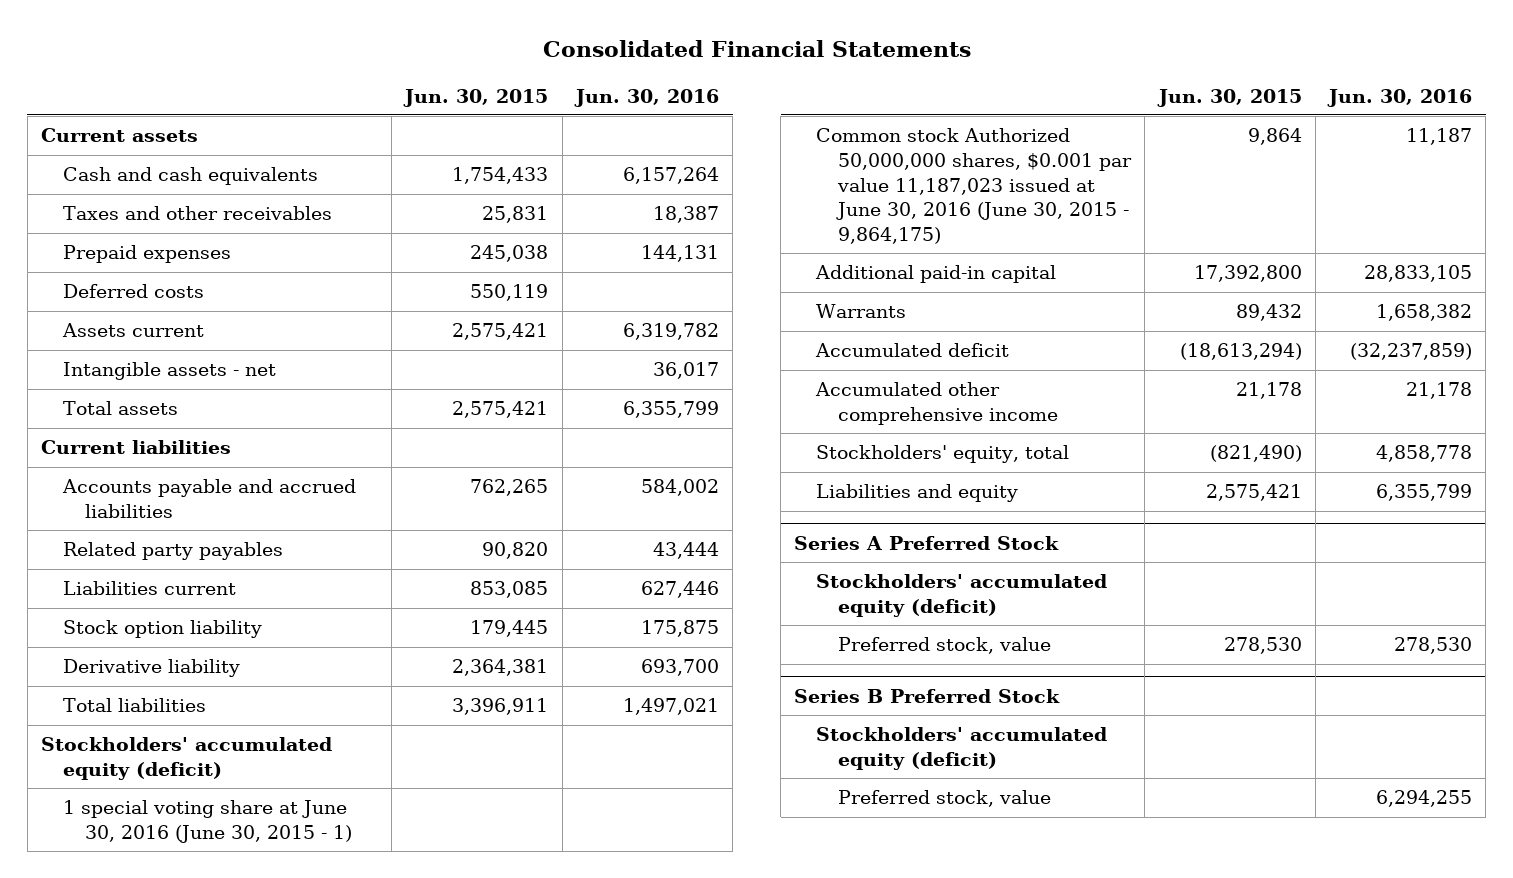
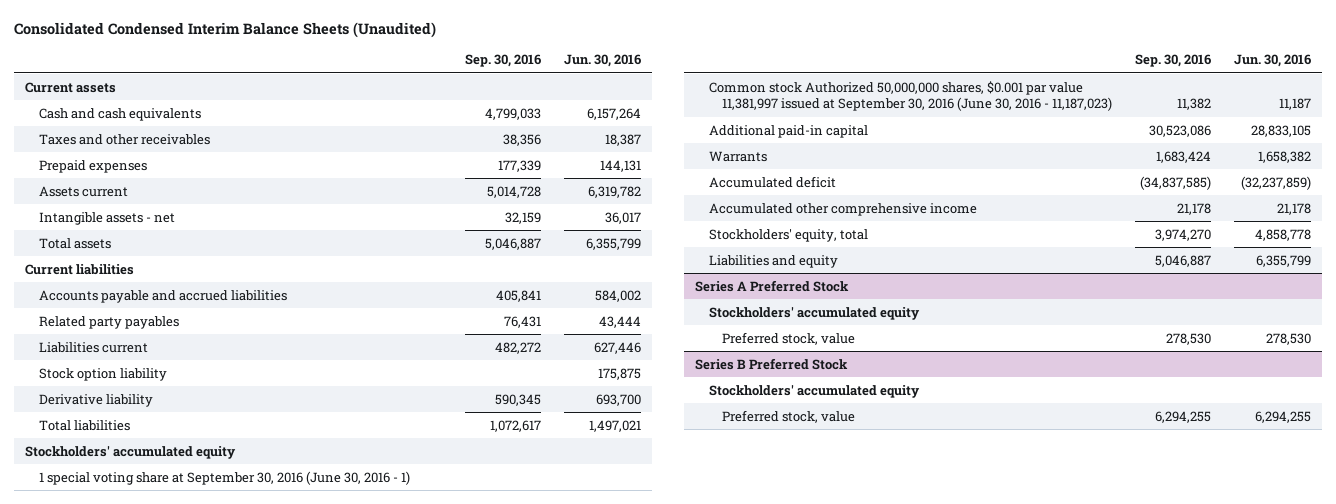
[542,40,971,58] Consolidated Financial Statements -> [13,21,436,38] Consolidated Condensed Interim Balance Sheets (Unaudited)
[403,88,549,107] Jun. 30, 2015 -> none
none -> [464,54,541,68] Sep. 30, 2016
[63,284,205,299] Deferred costs -> none
[41,737,333,780] Stockholders' accumulated equity (deficit) -> [25,445,237,459] Stockholders' accumulated equity
[63,800,353,843] 1 special voting share at June 30, 2016 (June 30, 2015 - 1) -> [38,470,410,485] 1 special voting share at September 30, 2016 (June 30, 2016 - 1)
[816,128,1133,244] Common stock Authorized 50,000,000 shares, $0.001 par value 11,187,023 issued at June 30, 2016 (June 30, 2015 - 9,864,175) -> [708,80,1113,112] Common stock Authorized 50,000,000 shares, $0.001 par value 11,381,997 issued at September 30, 2016 (June 30, 2016 - 11,187,023)
[816,574,1108,617] Stockholders' accumulated equity (deficit) -> [708,306,920,320] Stockholders' accumulated equity
[816,727,1108,770] Stockholders' accumulated equity (deficit) -> [708,384,920,398] Stockholders' accumulated equity

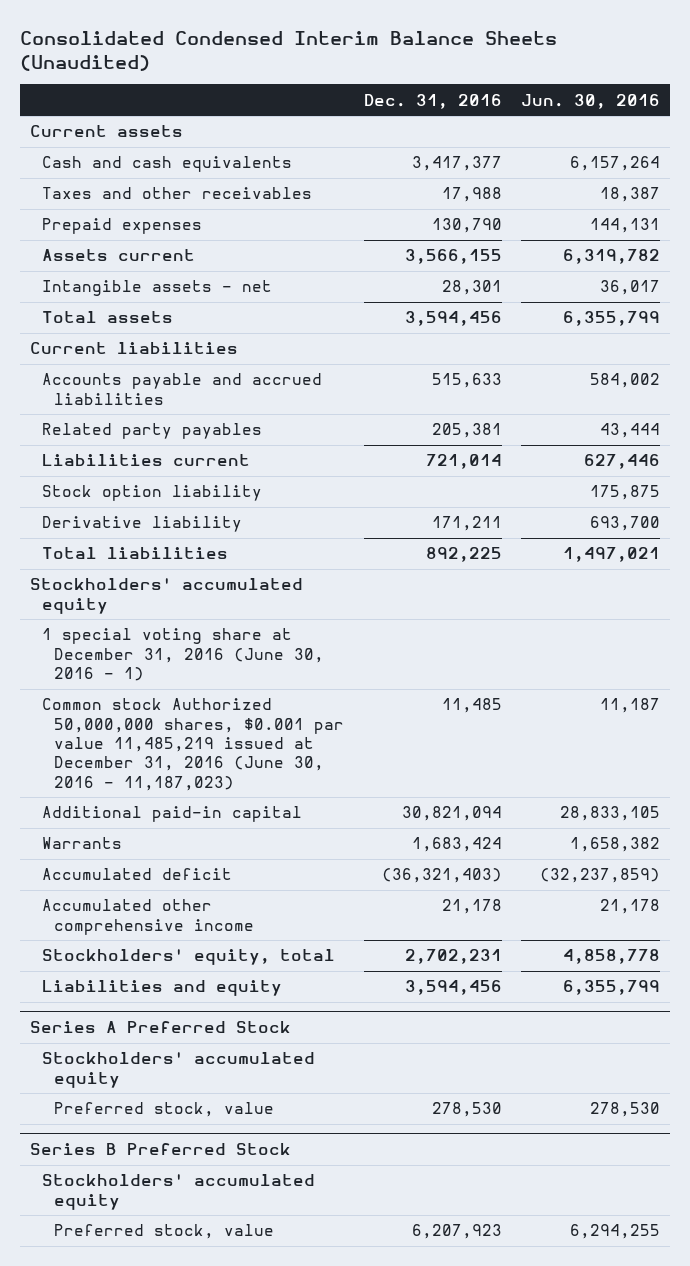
[464,54,541,68] Sep. 30, 2016 -> none
none -> [363,93,502,109] Dec. 31, 2016
[38,470,410,485] 1 special voting share at September 30, 2016 (June 30, 2016 - 1) -> [42,628,325,682] 1 special voting share at December 31, 2016 (June 30, 2016 - 1)
[708,80,1113,112] Common stock Authorized 50,000,000 shares, $0.001 par value 11,381,997 issued at September 30, 2016 (June 30, 2016 - 11,187,023) -> [42,698,345,791] Common stock Authorized 50,000,000 shares, $0.001 par value 11,485,219 issued at December 31, 2016 (June 30, 2016 - 11,187,023)

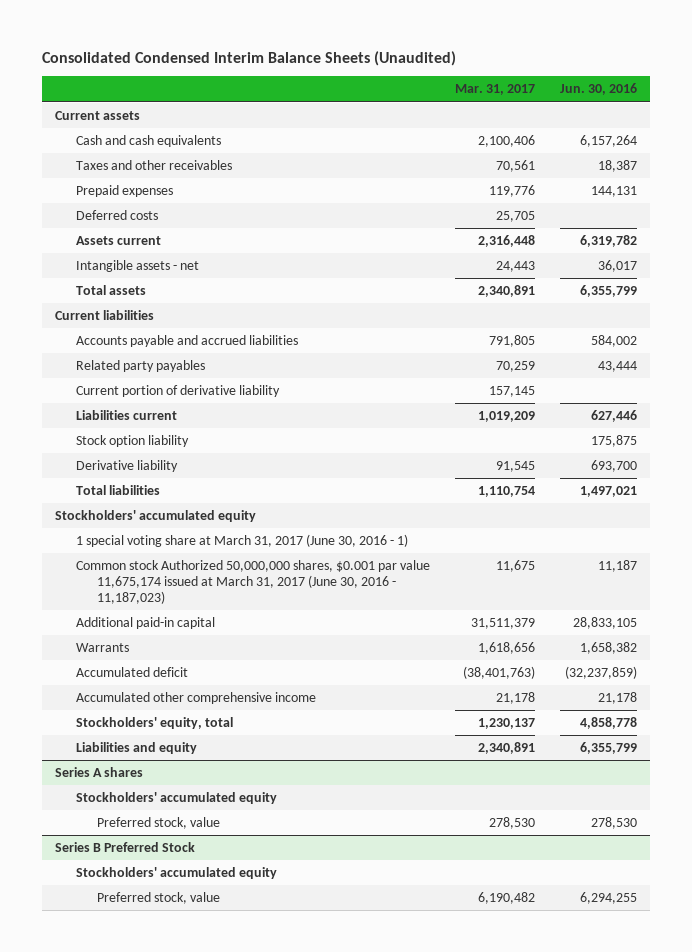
[363,93,502,109] Dec. 31, 2016 -> none
none -> [455,84,536,96] Mar. 31, 2017
none -> [75,209,158,220] Deferred costs
none -> [75,384,280,397] Current portion of derivative liability
[42,628,325,682] 1 special voting share at December 31, 2016 (June 30, 2016 - 1) -> [75,533,408,547] 1 special voting share at March 31, 2017 (June 30, 2016 - 1)
[42,698,345,791] Common stock Authorized 50,000,000 shares, $0.001 par value 11,485,219 issued at December 31, 2016 (June 30, 2016 - 11,187,023) -> [75,559,430,604] Common stock Authorized 50,000,000 shares, $0.001 par value 11,675,174 issued at March 31, 2017 (June 30, 2016 - 11,187,023)
[29,1021,291,1034] Series A Preferred Stock -> [54,766,143,777] Series A shares

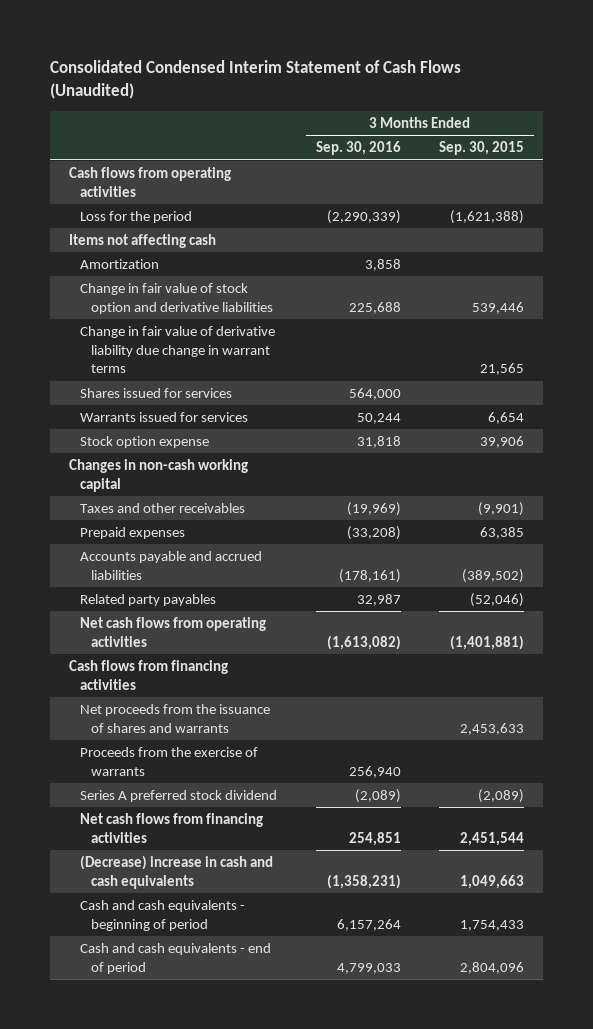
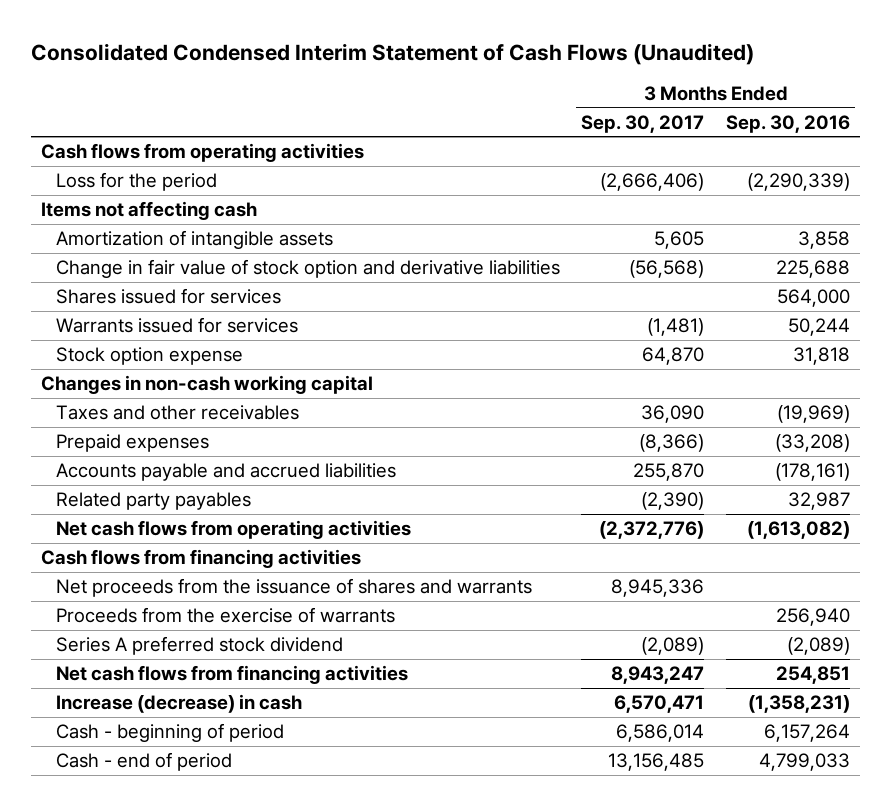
[438,141,524,156] Sep. 30, 2015 -> none
none -> [581,114,705,133] Sep. 30, 2017
[80,258,160,269] Amortization -> [56,230,334,250] Amortization of intangible assets
[80,325,276,374] Change in fair value of derivative liability due change in warrant terms -> none
[80,854,274,889] (Decrease) increase in cash and cash equivalents -> [56,694,303,714] Increase (decrease) in cash
[80,899,246,931] Cash and cash equivalents - beginning of period -> [56,723,285,743] Cash - beginning of period
[80,942,272,974] Cash and cash equivalents - end of period -> [56,752,233,772] Cash - end of period

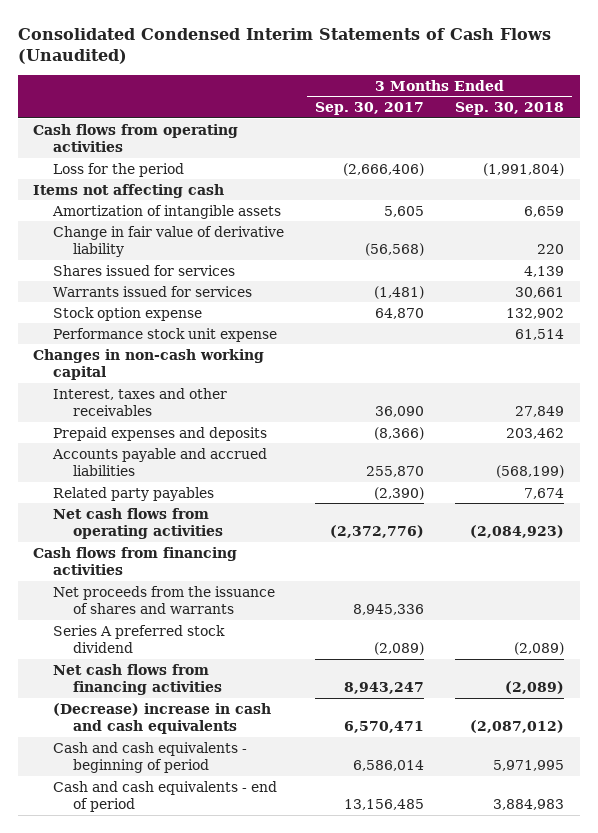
[30,42,754,65] Consolidated Condensed Interim Statement of Cash Flows (Unaudited) -> [17,27,551,65] Consolidated Condensed Interim Statements of Cash Flows (Unaudited)
[725,114,850,133] Sep. 30, 2016 -> none
none -> [455,102,565,116] Sep. 30, 2018
[56,259,561,279] Change in fair value of stock option and derivative liabilities -> [53,225,285,258] Change in fair value of derivative liability
none -> [53,327,278,342] Performance stock unit expense
[56,405,300,421] Taxes and other receivables -> [53,387,228,417] Interest, taxes and other receivables
[56,434,210,453] Prepaid expenses -> [53,426,268,441] Prepaid expenses and deposits
[56,607,396,624] Proceeds from the exercise of warrants -> none
[56,694,303,714] Increase (decrease) in cash -> [53,702,272,735] (Decrease) increase in cash and cash equivalents
[56,723,285,743] Cash - beginning of period -> [53,741,248,774] Cash and cash equivalents - beginning of period
[56,752,233,772] Cash - end of period -> [53,780,278,813] Cash and cash equivalents - end of period

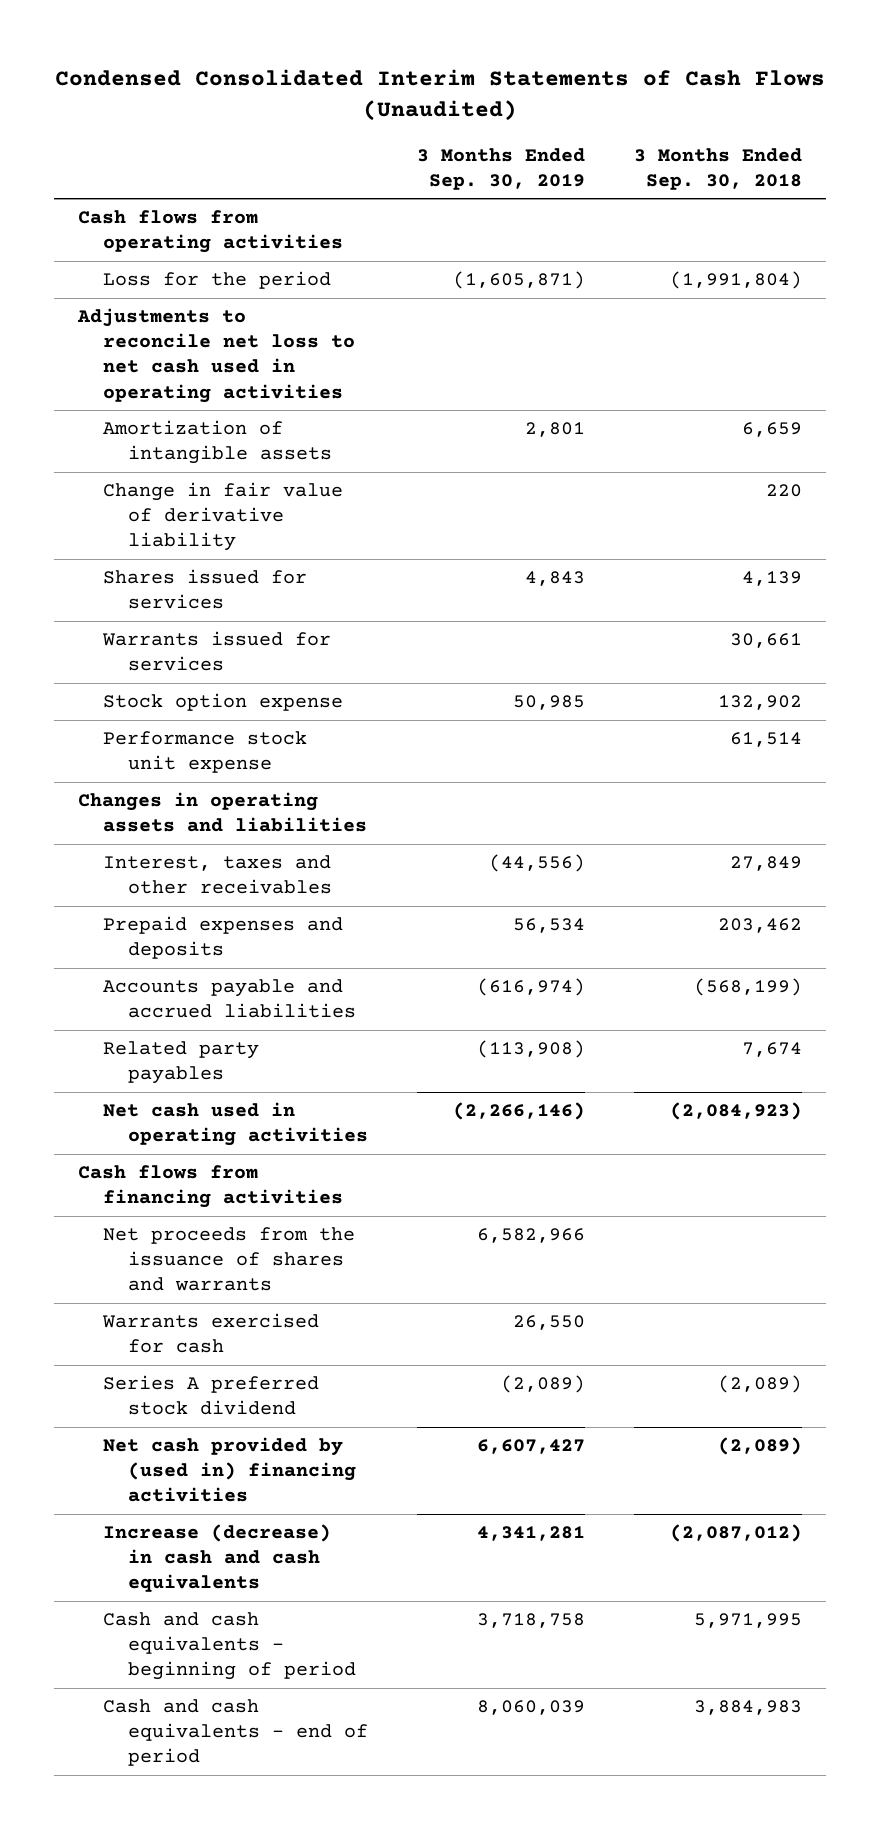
[17,27,551,65] Consolidated Condensed Interim Statements of Cash Flows (Unaudited) -> [55,68,826,122] Condensed Consolidated Interim Statements of Cash Flows (Unaudited)
[315,102,425,116] Sep. 30, 2017 -> none
none -> [417,147,586,190] 3 Months Ended Sep. 30, 2019
[33,183,225,198] Items not affecting cash -> [77,308,356,403] Adjustments to reconcile net loss to net cash used in operating activities
[33,348,265,381] Changes in non-cash working capital -> [78,792,368,833] Changes in operating assets and liabilities
[53,507,223,540] Net cash flows from operating activities -> [103,1102,369,1147] Net cash used in operating activities
none -> [102,1313,320,1354] Warrants exercised for cash
[53,663,222,696] Net cash flows from financing activities -> [103,1437,357,1503] Net cash provided by (used in) financing activities
[53,702,272,735] (Decrease) increase in cash and cash equivalents -> [103,1524,332,1593] Increase (decrease) in cash and cash equivalents

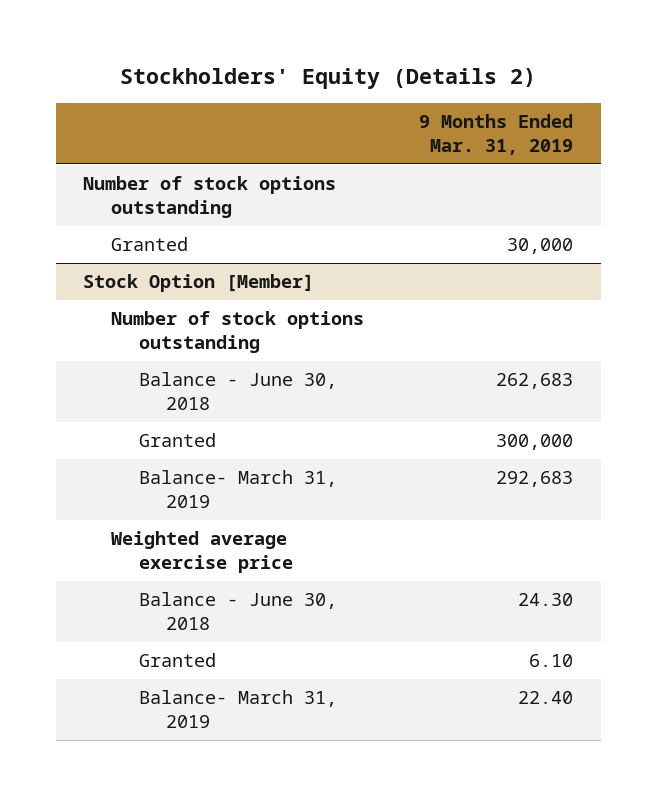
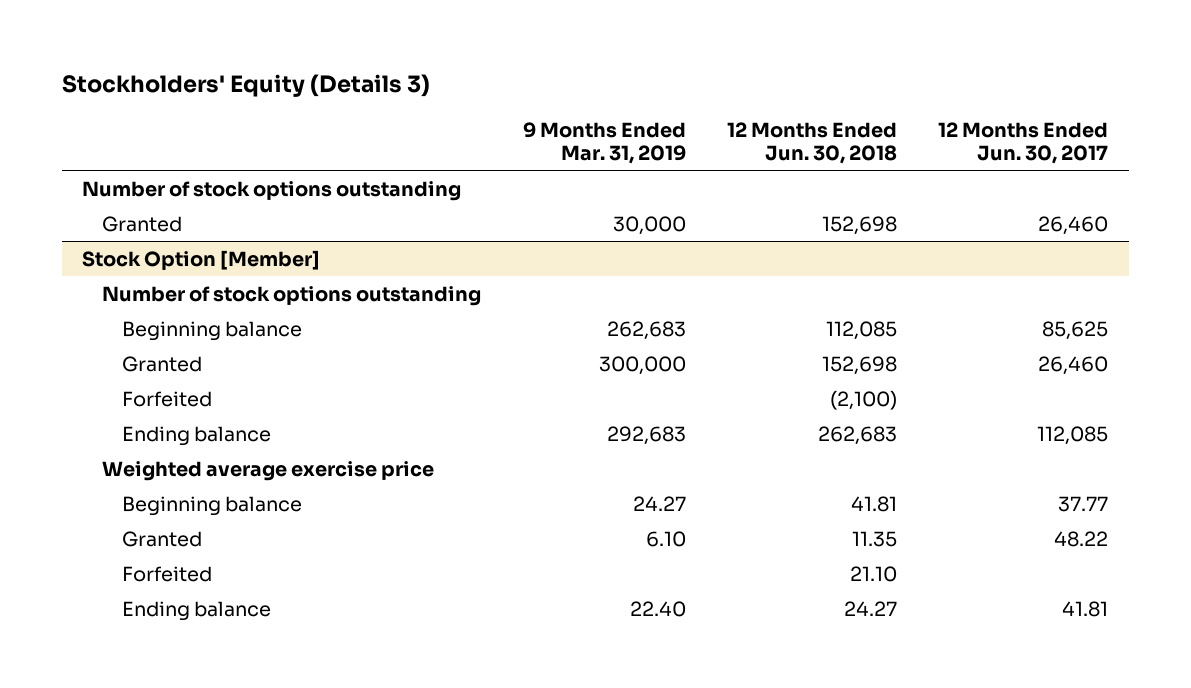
[120,68,537,90] Stockholders' Equity (Details 2) -> [61,74,430,98] Stockholders' Equity (Details 3)
none -> [726,121,897,165] 12 Months Ended Jun. 30, 2018
none -> [938,121,1109,165] 12 Months Ended Jun. 30, 2017
[138,372,337,410] Balance - June 30, 2018 -> [122,320,303,341] Beginning balance
none -> [122,390,213,407] Forfeited
[138,470,337,508] Balance- March 31, 2019 -> [122,425,272,446] Ending balance
[138,592,337,630] Balance - June 30, 2018 -> [122,495,303,516] Beginning balance
[518,593,574,607] 24.30 -> [632,495,686,511] 24.27
none -> [122,565,213,582] Forfeited
[138,690,337,728] Balance- March 31, 2019 -> [122,600,272,621] Ending balance

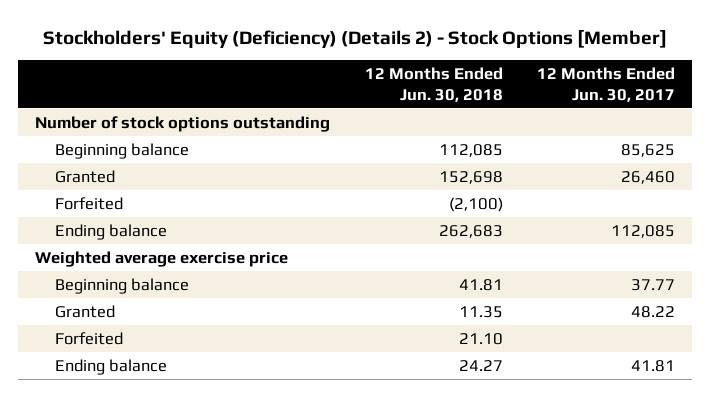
[61,74,430,98] Stockholders' Equity (Details 3) -> [43,29,668,48] Stockholders' Equity (Deficiency) (Details 2) - Stock Options [Member]
[522,121,686,165] 9 Months Ended Mar. 31, 2019 -> none
[102,215,183,232] Granted -> none
[82,249,321,270] Stock Option [Member] -> none
[102,285,482,306] Number of stock options outstanding -> none

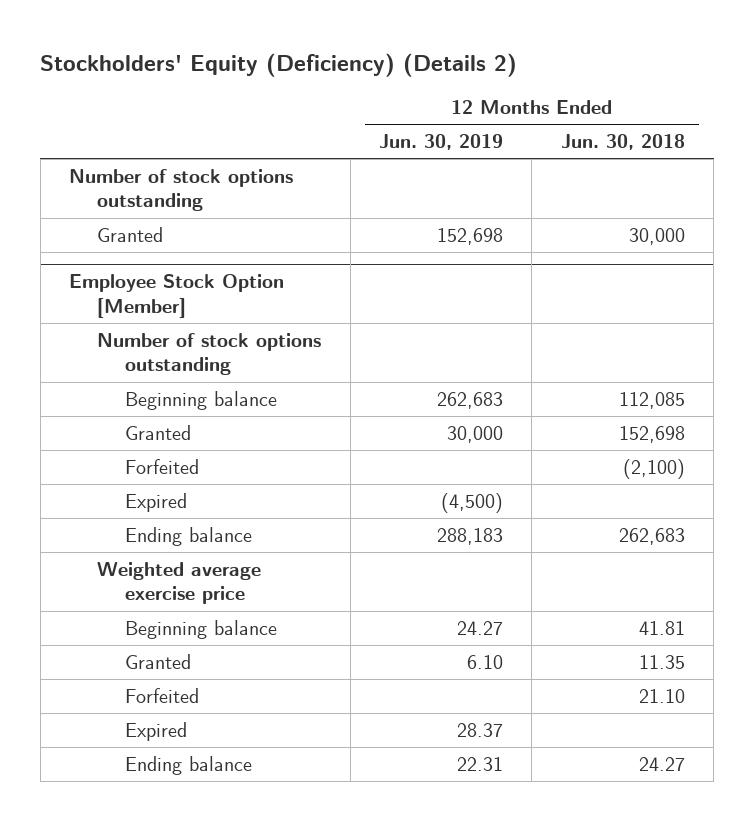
[43,29,668,48] Stockholders' Equity (Deficiency) (Details 2) - Stock Options [Member] -> [40,52,518,77] Stockholders' Equity (Deficiency) (Details 2)
[536,66,675,102] 12 Months Ended Jun. 30, 2017 -> none
none -> [379,134,504,151] Jun. 30, 2019
none -> [97,226,164,242] Granted
none -> [69,274,285,318] Employee Stock Option [Member]
none -> [97,332,322,376] Number of stock options outstanding
none -> [125,492,188,512] Expired
none -> [125,721,188,741] Expired

